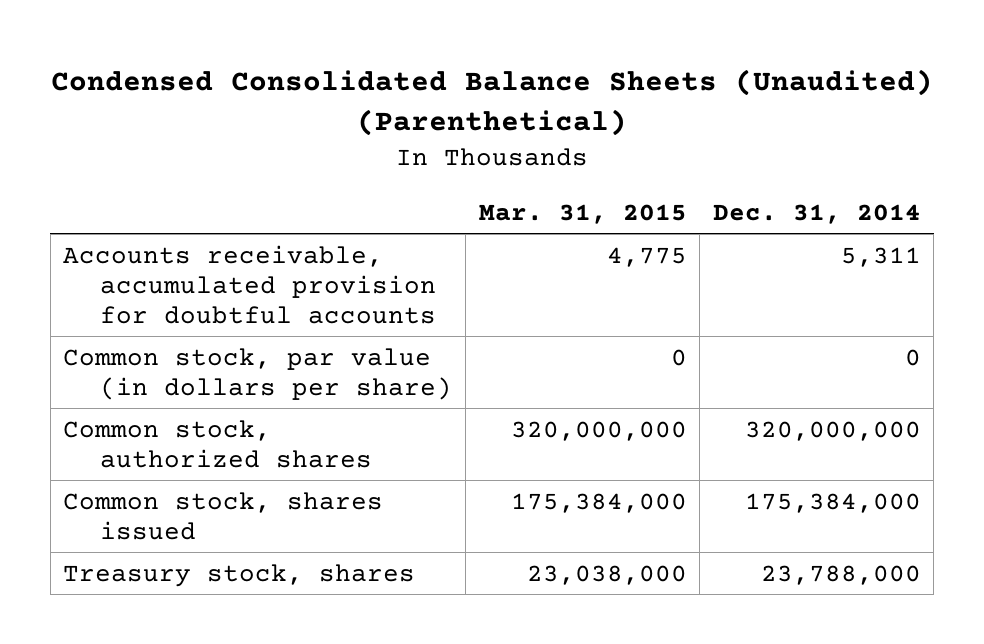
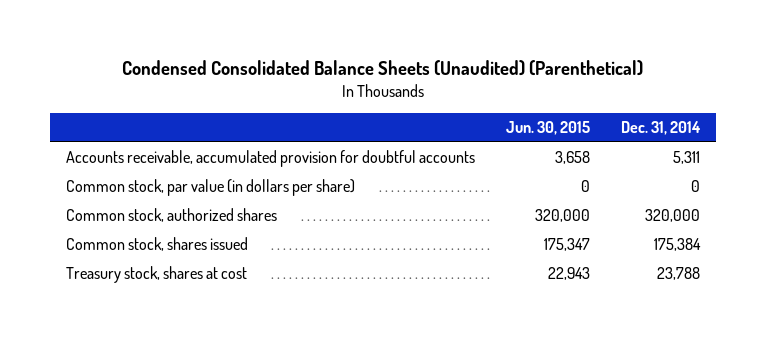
[478,203,687,224] Mar. 31, 2015 -> none
none -> [506,121,591,136] Jun. 30, 2015
[744,420,921,441] 320,000,000 -> [645,209,701,223] 320,000
[744,492,921,513] 175,384,000 -> [654,238,702,252] 175,384
[63,563,416,587] Treasury stock, shares -> [65,266,247,284] Treasury stock, shares at cost
[760,564,921,585] 23,788,000 -> [657,267,701,281] 23,788

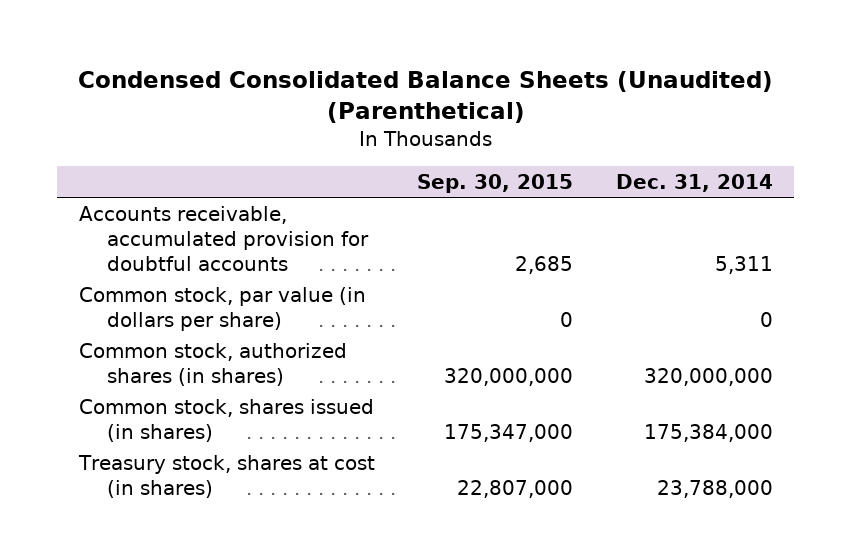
[506,121,591,136] Jun. 30, 2015 -> none
none -> [417,174,574,194] Sep. 30, 2015
[65,208,277,223] Common stock, authorized shares -> [78,342,347,386] Common stock, authorized shares (in shares)
[645,209,701,223] 320,000 -> [644,367,774,386] 320,000,000
[65,237,248,252] Common stock, shares issued -> [78,398,374,442] Common stock, shares issued (in shares)
[654,238,702,252] 175,384 -> [644,423,774,442] 175,384,000
[65,266,247,284] Treasury stock, shares at cost -> [77,454,375,498] Treasury stock, shares at cost (in shares)
[657,267,701,281] 23,788 -> [657,479,774,498] 23,788,000

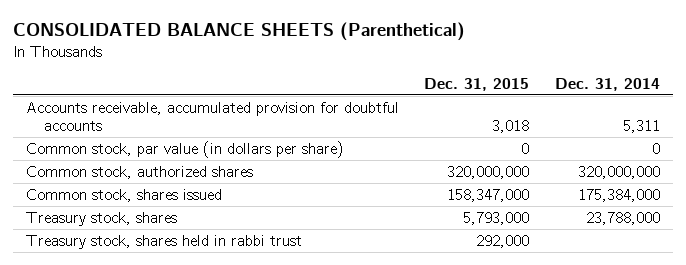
[77,71,773,124] Condensed Consolidated Balance Sheets (Unaudited) (Parenthetical) -> [12,22,465,42] CONSOLIDATED BALANCE SHEETS (Parenthetical)
[417,174,574,194] Sep. 30, 2015 -> none
none -> [424,77,530,91] Dec. 31, 2015
[78,342,347,386] Common stock, authorized shares (in shares) -> [25,165,253,179] Common stock, authorized shares
[78,398,374,442] Common stock, shares issued (in shares) -> [25,188,222,202] Common stock, shares issued
[77,454,375,498] Treasury stock, shares at cost (in shares) -> [25,211,177,226] Treasury stock, shares
none -> [25,234,302,249] Treasury stock, shares held in rabbi trust

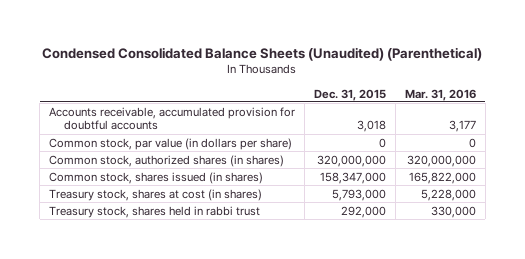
[12,22,465,42] CONSOLIDATED BALANCE SHEETS (Parenthetical) -> [42,46,483,61] Condensed Consolidated Balance Sheets (Unaudited) (Parenthetical)
[555,77,661,91] Dec. 31, 2014 -> none
none -> [404,88,476,101] Mar. 31, 2016
[25,165,253,179] Common stock, authorized shares -> [49,154,285,167] Common stock, authorized shares (in shares)
[25,188,222,202] Common stock, shares issued -> [49,171,264,184] Common stock, shares issued (in shares)
[25,211,177,226] Treasury stock, shares -> [49,188,263,201] Treasury stock, shares at cost (in shares)

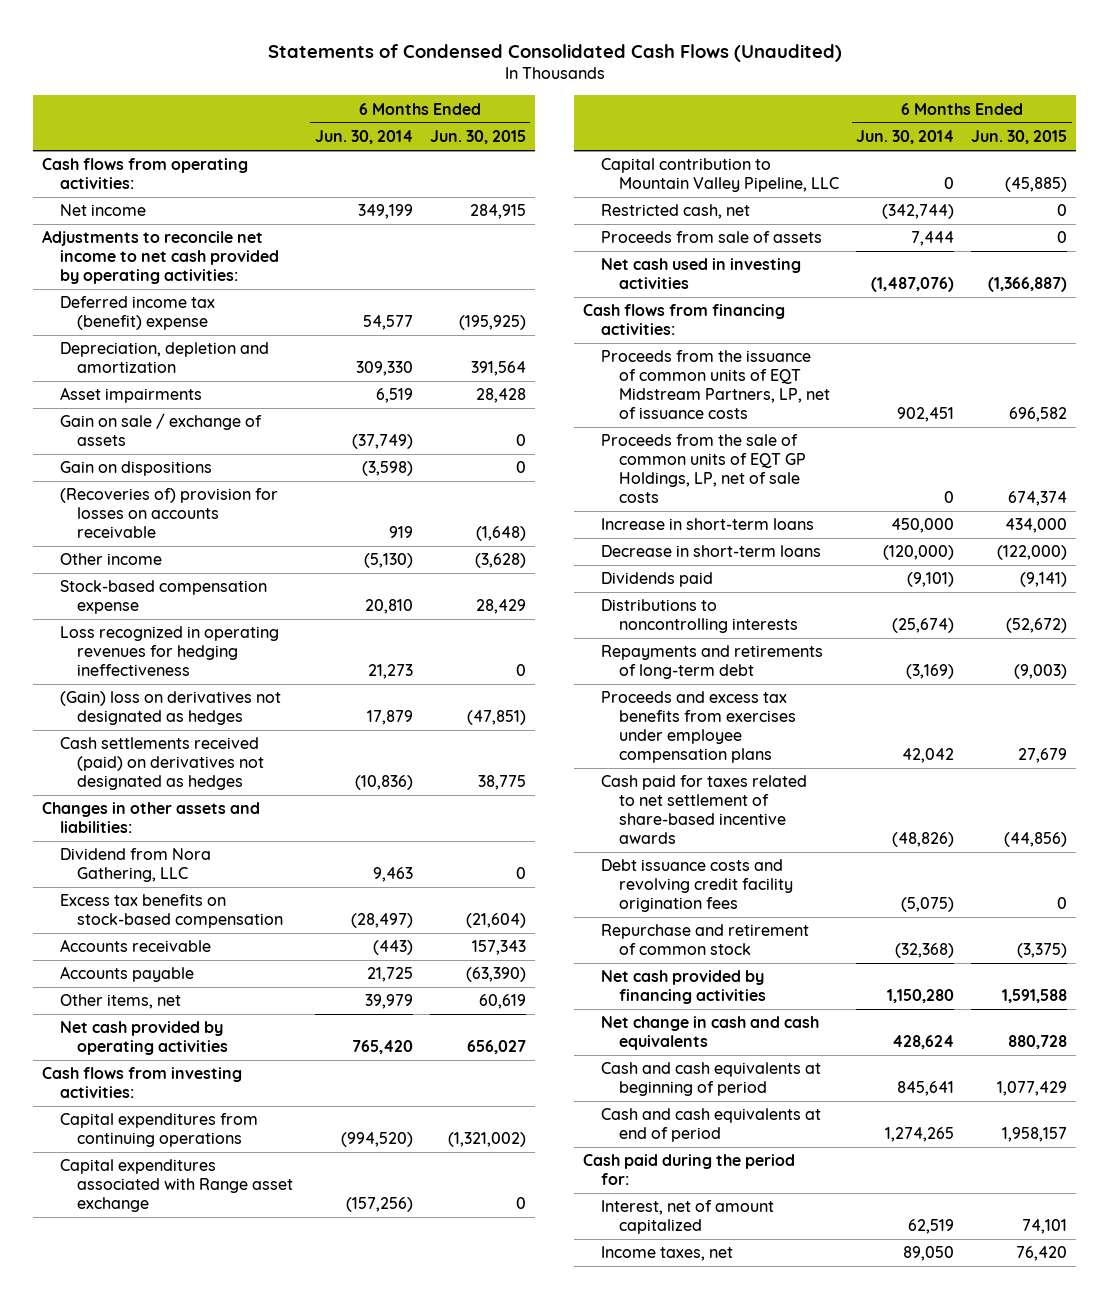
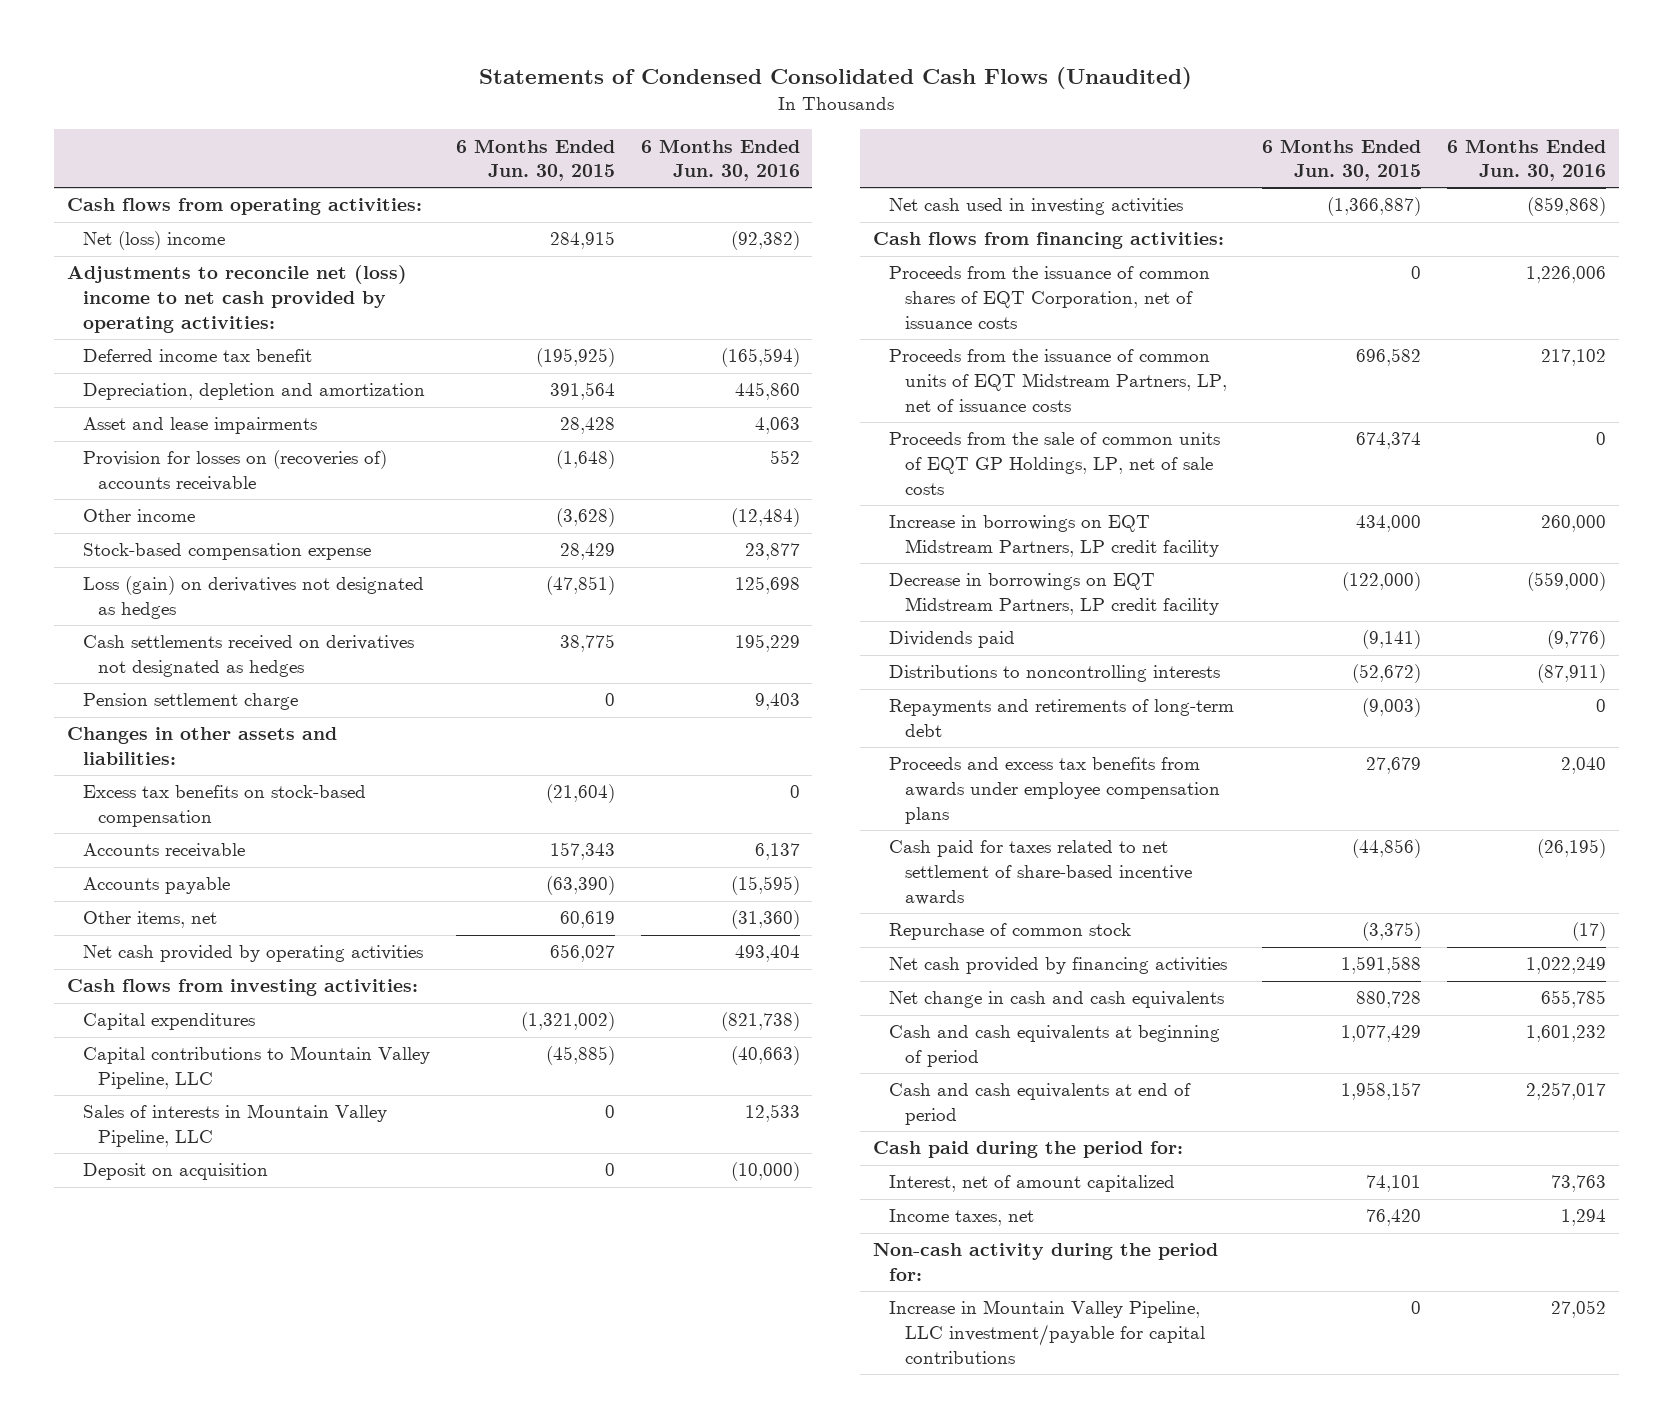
[314,130,413,145] Jun. 30, 2014 -> none
none -> [640,138,800,182] 6 Months Ended Jun. 30, 2016
[59,204,146,217] Net income -> [82,231,225,251] Net (loss) income
[41,230,279,285] Adjustments to reconcile net income to net cash provided by operating activities: -> [67,265,408,333] Adjustments to reconcile net (loss) income to net cash provided by operating activities:
[59,296,215,331] Deferred income tax (benefit) expense -> [82,349,312,363] Deferred income tax benefit
[59,413,262,447] Gain on sale / exchange of assets -> none
[59,461,212,477] Gain on dispositions -> none
[59,387,202,404] Asset impairments -> [82,417,317,435] Asset and lease impairments
[59,488,278,539] (Recoveries of) provision for losses on accounts receivable -> [82,450,387,492] Provision for losses on (recoveries of) accounts receivable
[59,626,279,677] Loss recognized in operating revenues for hedging ineffectiveness -> none
[59,691,281,726] (Gain) loss on derivatives not designated as hedges -> [82,576,424,620] Loss (gain) on derivatives not designated as hedges
[59,737,265,791] Cash settlements received (paid) on derivatives not designated as hedges -> [82,635,414,678] Cash settlements received on derivatives not designated as hedges
none -> [82,693,298,711] Pension settlement charge
[59,848,211,883] Dividend from Nora Gathering, LLC -> none
[59,1159,294,1213] Capital expenditures associated with Range asset exchange -> none
[600,204,750,220] Restricted cash, net -> none
[600,231,822,244] Proceeds from sale of assets -> none
[59,1113,258,1148] Capital expenditures from continuing operations -> [82,1013,255,1031] Capital expenditures
[600,158,839,193] Capital contribution to Mountain Valley Pipeline, LLC -> [82,1046,430,1090] Capital contributions to Mountain Valley Pipeline, LLC
none -> [82,1104,387,1148] Sales of interests in Mountain Valley Pipeline, LLC
none -> [82,1163,268,1181] Deposit on acquisition
none -> [889,266,1211,329] Proceeds from the issuance of common shares of EQT Corporation, net of issuance costs
[600,518,814,531] Increase in short-term loans -> [889,515,1219,558] Increase in borrowings on EQT Midstream Partners, LP credit facility
[600,545,821,558] Decrease in short-term loans -> [889,573,1219,616] Decrease in borrowings on EQT Midstream Partners, LP credit facility
[600,691,796,763] Proceeds and excess tax benefits from exercises under employee compensation plans -> [889,757,1220,824] Proceeds and excess tax benefits from awards under employee compensation plans
[600,859,793,913] Debt issuance costs and revolving credit facility origination fees -> none
[600,924,809,956] Repurchase and retirement of common stock -> [889,923,1132,941] Repurchase of common stock
none -> [873,1243,1219,1282] Non-cash activity during the period for:
none -> [889,1300,1205,1364] Increase in Mountain Valley Pipeline, LLC investment/payable for capital contributions

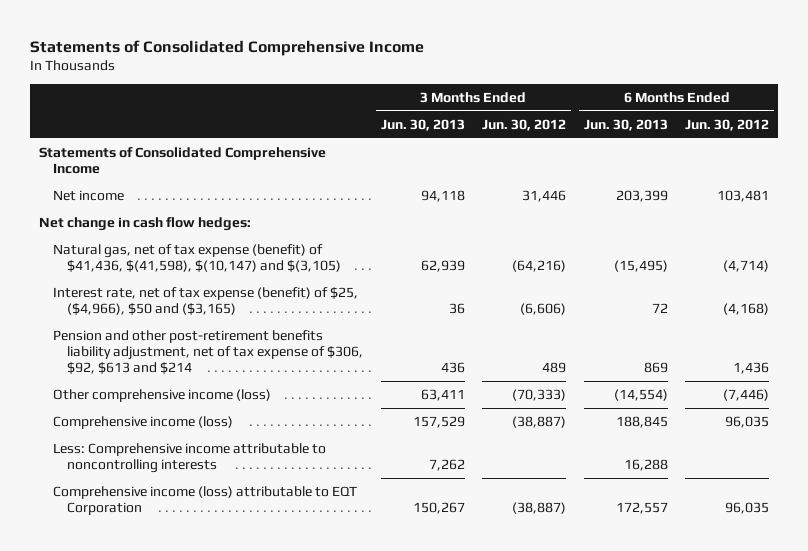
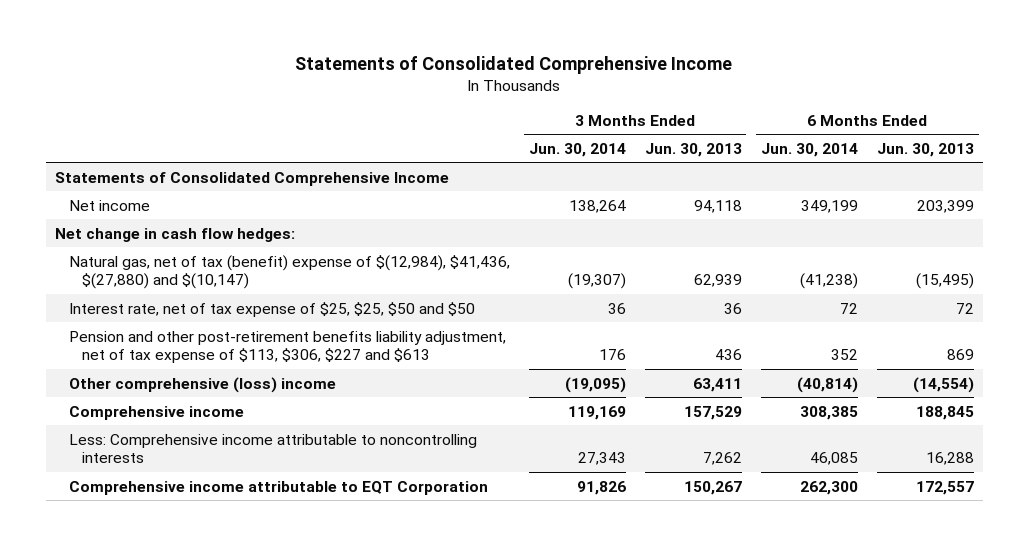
[482,118,567,131] Jun. 30, 2012 -> none
[685,118,770,131] Jun. 30, 2012 -> none
none -> [528,142,626,157] Jun. 30, 2014
none -> [760,142,858,157] Jun. 30, 2014
[53,243,342,272] Natural gas, net of tax expense (benefit) of $41,436, $(41,598), $(10,147) and $(3,105) -> [68,254,510,290] Natural gas, net of tax (benefit) expense of $(12,984), $41,436, $(27,880) and $(10,147)
[53,286,359,315] Interest rate, net of tax expense (benefit) of $25, ($4,966), $50 and ($3,165) -> [68,301,475,317] Interest rate, net of tax expense of $25, $25, $50 and $50
[53,329,364,374] Pension and other post-retirement benefits liability adjustment, net of tax expense of $306, $92, $613 and $214 -> [68,330,506,364] Pension and other post-retirement benefits liability adjustment, net of tax expense of $113, $306, $227 and $613
[53,388,272,402] Other comprehensive income (loss) -> [68,376,336,393] Other comprehensive (loss) income
[53,415,234,429] Comprehensive income (loss) -> [68,405,244,420] Comprehensive income
[53,485,358,515] Comprehensive income (loss) attributable to EQT Corporation -> [68,480,488,495] Comprehensive income attributable to EQT Corporation

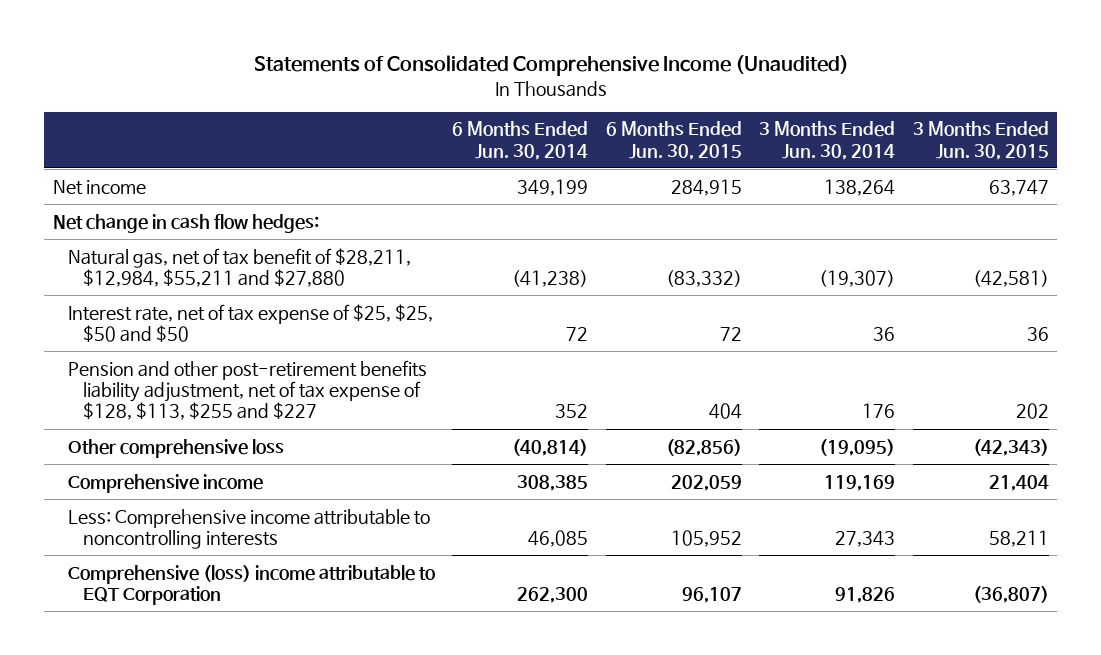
[295,55,733,74] Statements of Consolidated Comprehensive Income -> [253,55,849,77] Statements of Consolidated Comprehensive Income (Unaudited)
[644,142,742,157] Jun. 30, 2013 -> none
[876,142,974,157] Jun. 30, 2013 -> none
none -> [605,121,742,160] 6 Months Ended Jun. 30, 2015
none -> [912,121,1049,160] 3 Months Ended Jun. 30, 2015
[55,171,450,186] Statements of Consolidated Comprehensive Income -> none
[68,254,510,290] Natural gas, net of tax (benefit) expense of $(12,984), $41,436, $(27,880) and $(10,147) -> [67,247,411,288] Natural gas, net of tax benefit of $28,211, $12,984, $55,211 and $27,880
[68,330,506,364] Pension and other post-retirement benefits liability adjustment, net of tax expense of $113, $306, $227 and $613 -> [67,359,427,421] Pension and other post-retirement benefits liability adjustment, net of tax expense of $128, $113, $255 and $227
[68,376,336,393] Other comprehensive (loss) income -> [67,438,284,458] Other comprehensive loss
[68,480,488,495] Comprehensive income attributable to EQT Corporation -> [67,564,435,606] Comprehensive (loss) income attributable to EQT Corporation

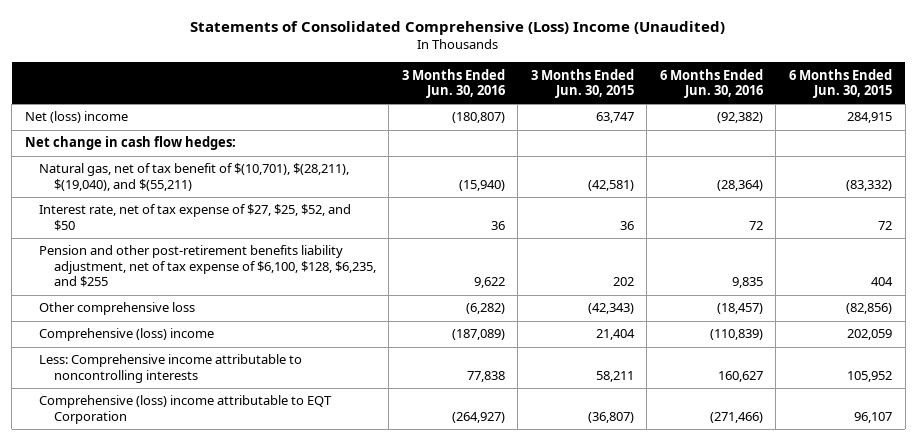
[253,55,849,77] Statements of Consolidated Comprehensive Income (Unaudited) -> [190,20,726,35] Statements of Consolidated Comprehensive (Loss) Income (Unaudited)
[452,121,589,160] 6 Months Ended Jun. 30, 2014 -> none
[759,121,896,160] 3 Months Ended Jun. 30, 2014 -> none
none -> [401,68,505,99] 3 Months Ended Jun. 30, 2016
none -> [659,68,763,99] 6 Months Ended Jun. 30, 2016
[52,179,146,195] Net income -> [24,111,128,124] Net (loss) income
[67,247,411,288] Natural gas, net of tax benefit of $28,211, $12,984, $55,211 and $27,880 -> [39,163,350,191] Natural gas, net of tax benefit of $(10,701), $(28,211), $(19,040), and $(55,211)
[67,303,433,343] Interest rate, net of tax expense of $25, $25, $50 and $50 -> [39,204,352,231] Interest rate, net of tax expense of $27, $25, $52, and $50
[67,359,427,421] Pension and other post-retirement benefits liability adjustment, net of tax expense of $128, $113, $255 and $227 -> [39,245,376,288] Pension and other post-retirement benefits liability adjustment, net of tax expense of $6,100, $128, $6,235, and $255
[67,473,263,493] Comprehensive income -> [39,328,215,342] Comprehensive (loss) income

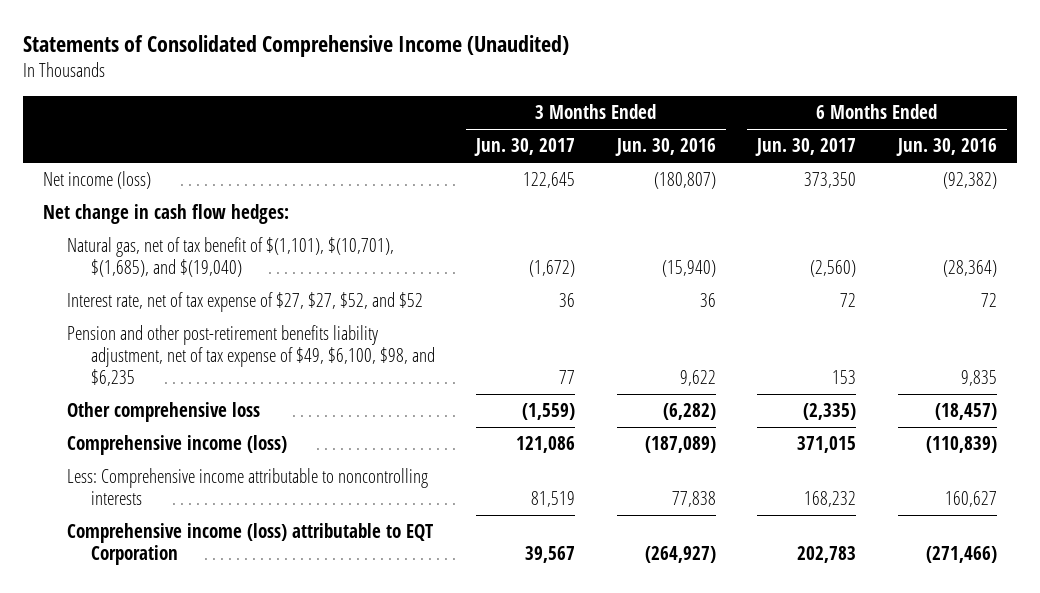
[190,20,726,35] Statements of Consolidated Comprehensive (Loss) Income (Unaudited) -> [22,34,569,57] Statements of Consolidated Comprehensive Income (Unaudited)
[530,68,634,99] 3 Months Ended Jun. 30, 2015 -> none
[789,68,893,99] 6 Months Ended Jun. 30, 2015 -> none
none -> [474,138,576,157] Jun. 30, 2017
none -> [755,138,857,157] Jun. 30, 2017
[24,111,128,124] Net (loss) income -> [43,171,152,190] Net income (loss)
[39,163,350,191] Natural gas, net of tax benefit of $(10,701), $(28,211), $(19,040), and $(55,211) -> [67,237,395,278] Natural gas, net of tax benefit of $(1,101), $(10,701), $(1,685), and $(19,040)
[39,204,352,231] Interest rate, net of tax expense of $27, $25, $52, and $50 -> [67,292,424,313] Interest rate, net of tax expense of $27, $27, $52, and $52
[39,245,376,288] Pension and other post-retirement benefits liability adjustment, net of tax expense of $6,100, $128, $6,235, and $255 -> [67,325,435,387] Pension and other post-retirement benefits liability adjustment, net of tax expense of $49, $6,100, $98, and $6,235
[39,328,215,342] Comprehensive (loss) income -> [67,435,288,456] Comprehensive income (loss)
[39,395,333,424] Comprehensive (loss) income attributable to EQT Corporation -> [67,523,434,566] Comprehensive income (loss) attributable to EQT Corporation

